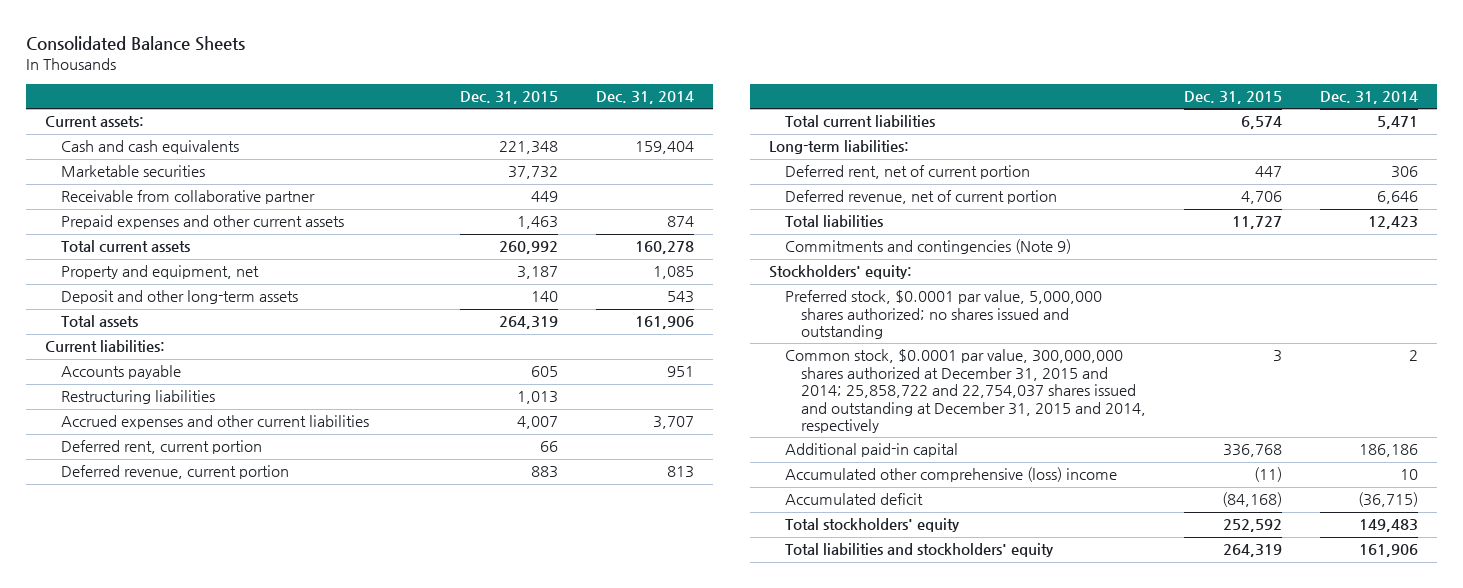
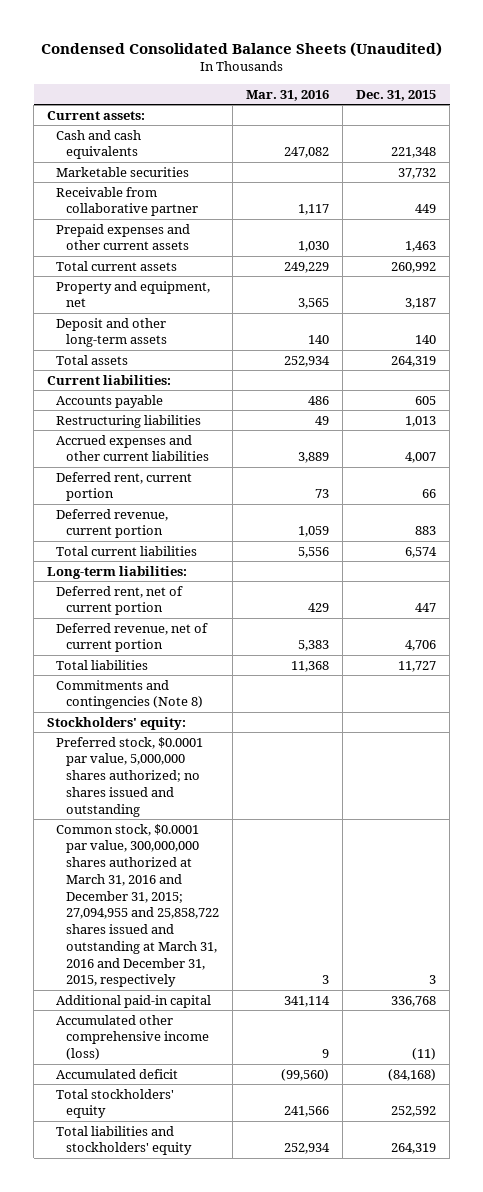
[26,35,246,51] Consolidated Balance Sheets -> [40,41,442,57] Condensed Consolidated Balance Sheets (Unaudited)
[596,90,695,104] Dec. 31, 2014 -> none
none -> [245,89,329,101] Mar. 31, 2016
[785,239,1072,255] Commitments and contingencies (Note 9) -> [56,679,203,710] Commitments and contingencies (Note 8)
[785,349,1147,434] Common stock, $0.0001 par value, 300,000,000 shares authorized at December 31, 2015 and 2014; 25,858,722 and 22,754,037 shares issued and outstanding at December 31, 2015 and 2014, respectively -> [56,823,219,988] Common stock, $0.0001 par value, 300,000,000 shares authorized at March 31, 2016 and December 31, 2015; 27,094,955 and 25,858,722 shares issued and outstanding at March 31, 2016 and December 31, 2015, respectively
[785,467,1118,483] Accumulated other comprehensive (loss) income -> [56,1014,209,1061] Accumulated other comprehensive income (loss)

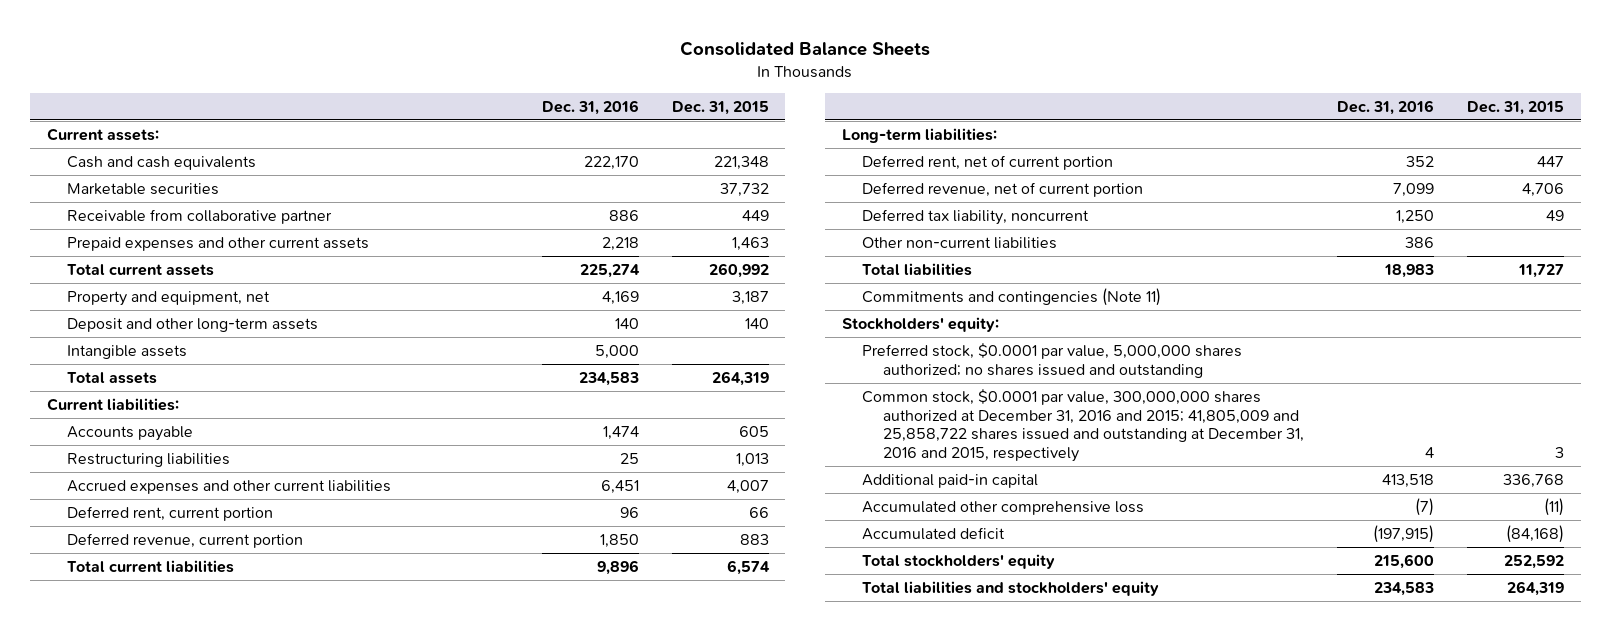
[40,41,442,57] Condensed Consolidated Balance Sheets (Unaudited) -> [680,41,931,57] Consolidated Balance Sheets
[245,89,329,101] Mar. 31, 2016 -> none
none -> [541,99,639,115] Dec. 31, 2016
none -> [67,344,188,359] Intangible assets
none -> [862,208,1090,225] Deferred tax liability, noncurrent
none -> [862,236,1058,249] Other non-current liabilities
[56,679,203,710] Commitments and contingencies (Note 8) -> [862,287,1162,306] Commitments and contingencies (Note 11)
[56,823,219,988] Common stock, $0.0001 par value, 300,000,000 shares authorized at March 31, 2016 and December 31, 2015; 27,094,955 and 25,858,722 shares issued and outstanding at March 31, 2016 and December 31, 2015, respectively -> [862,388,1305,463] Common stock, $0.0001 par value, 300,000,000 shares authorized at December 31, 2016 and 2015; 41,805,009 and 25,858,722 shares issued and outstanding at December 31, 2016 and 2015, respectively
[56,1014,209,1061] Accumulated other comprehensive income (loss) -> [862,500,1145,515] Accumulated other comprehensive loss

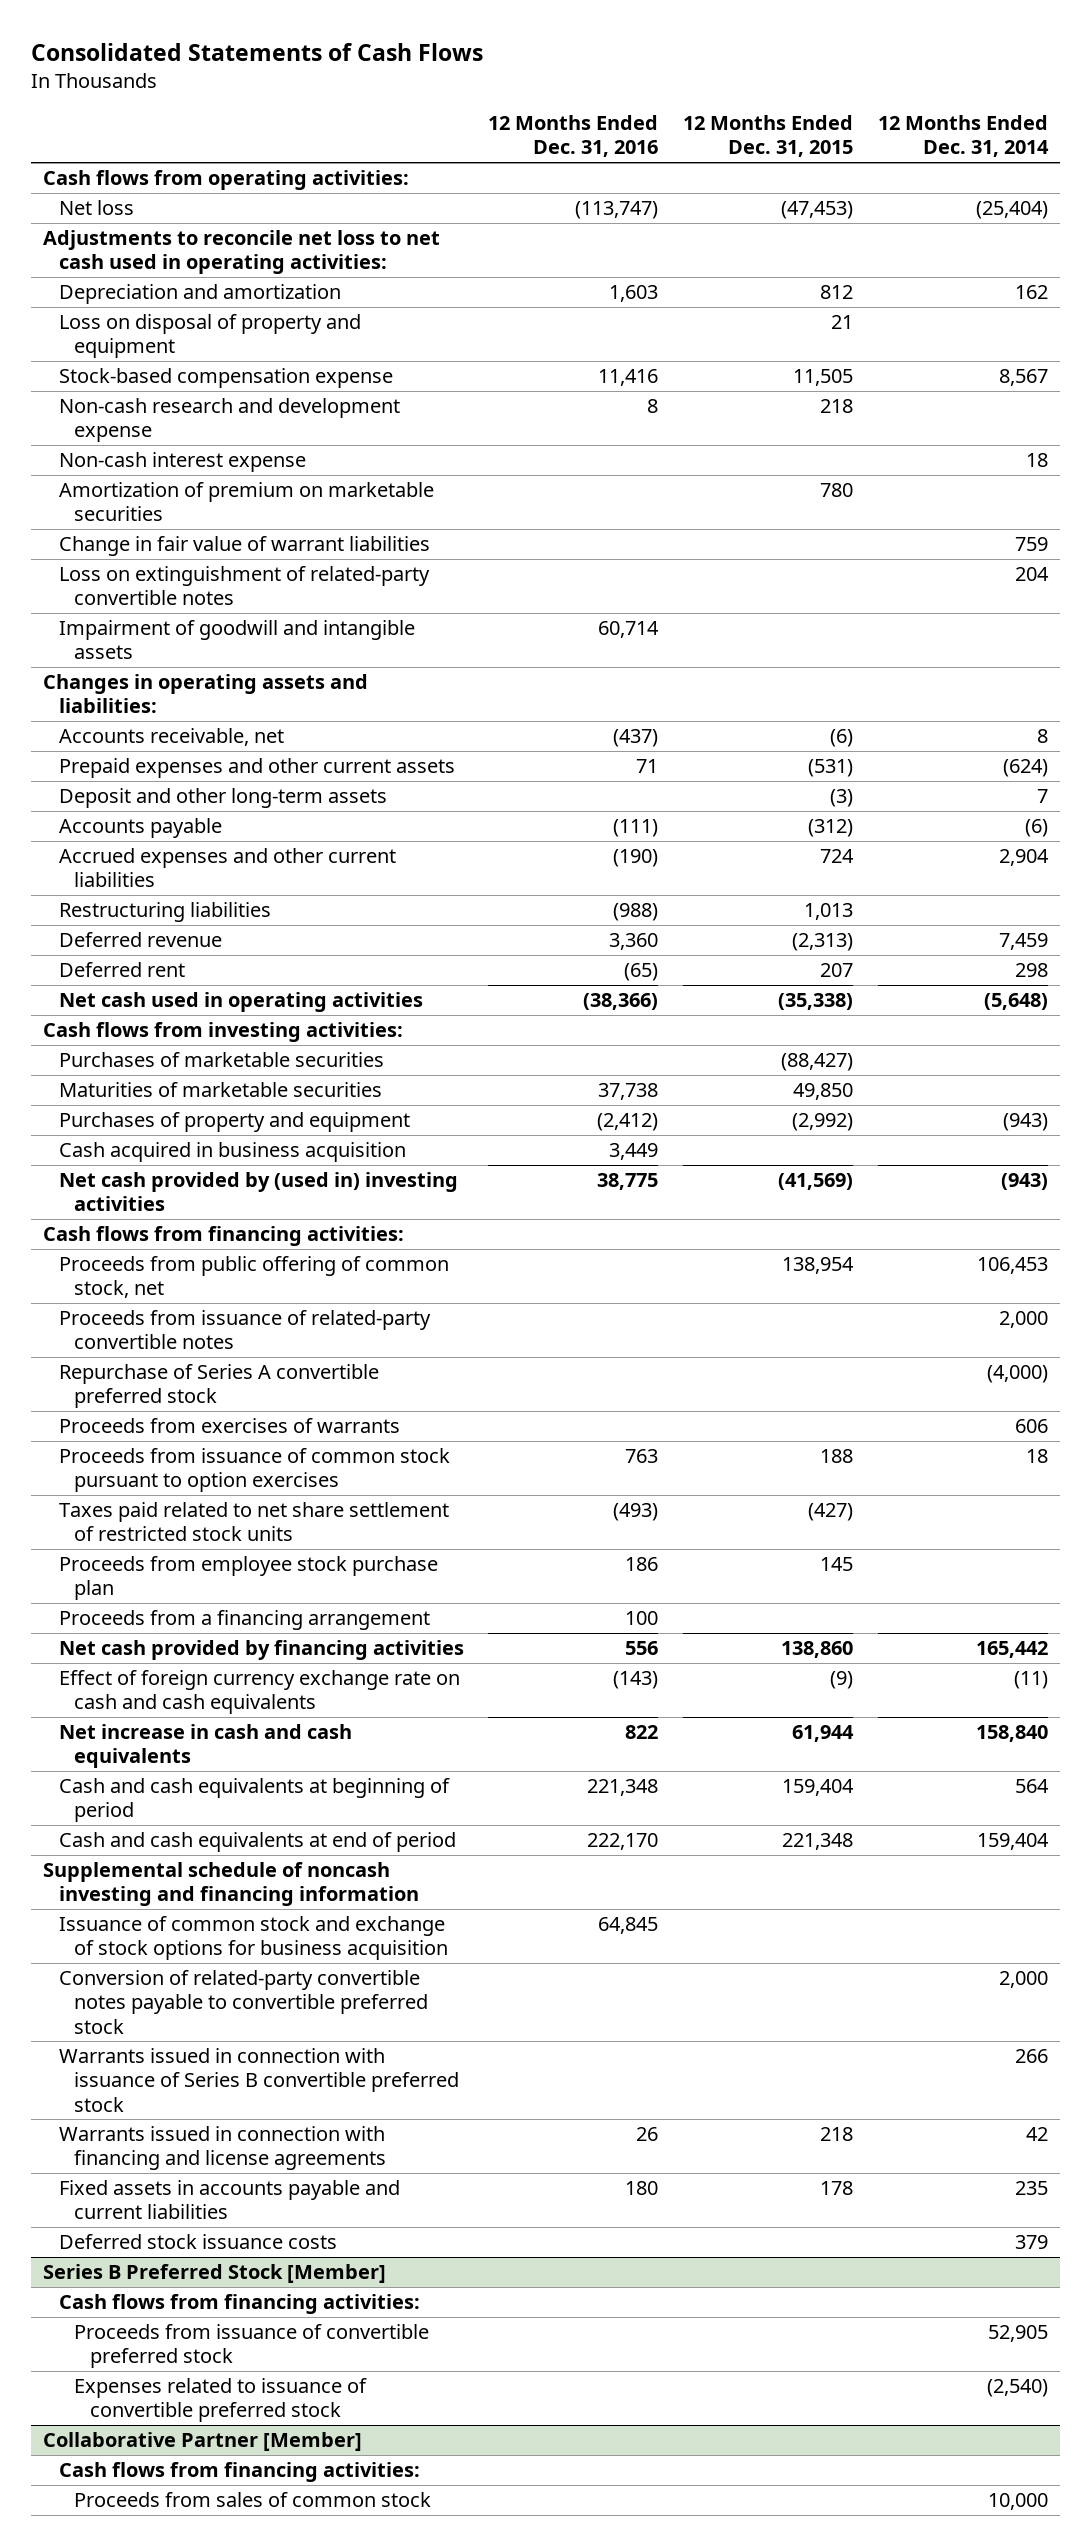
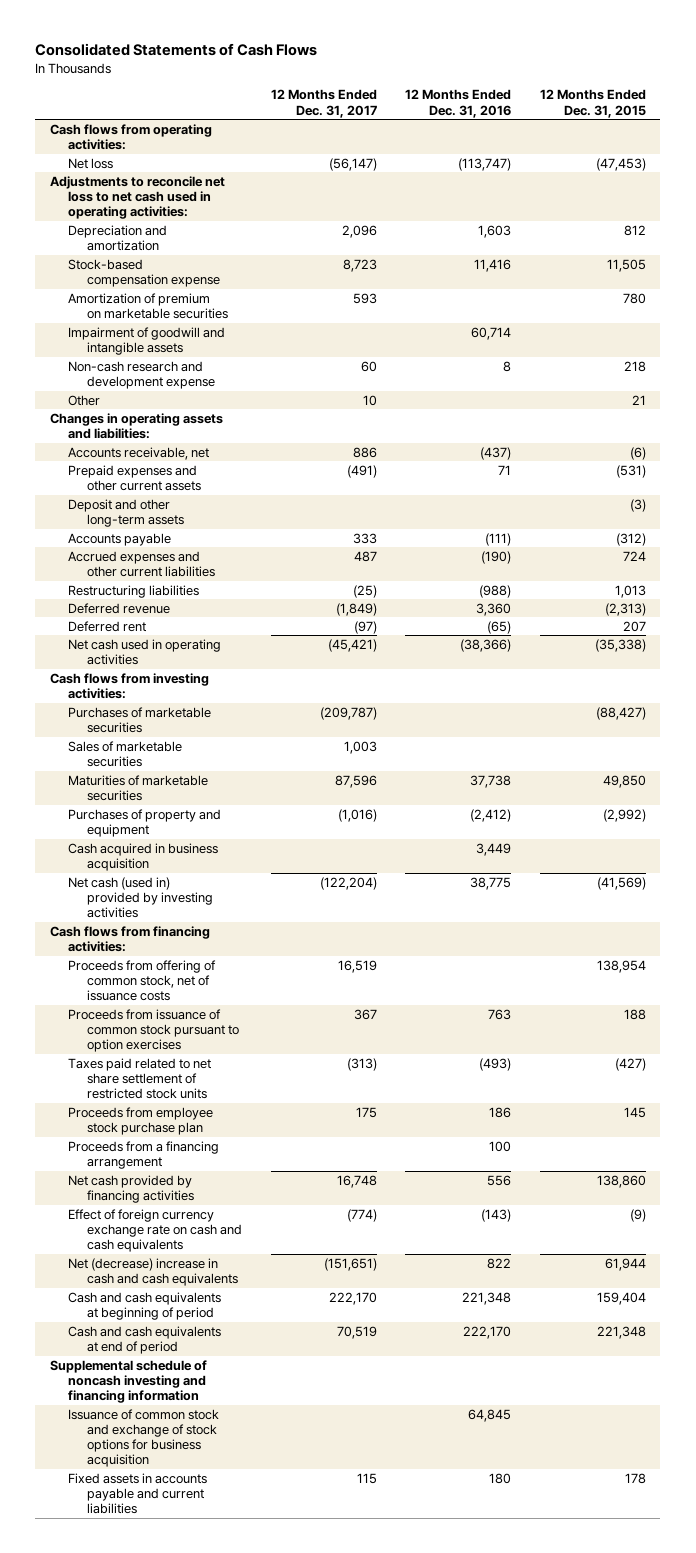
[877,115,1049,158] 12 Months Ended Dec. 31, 2014 -> none
none -> [270,89,377,118] 12 Months Ended Dec. 31, 2017
[58,314,361,359] Loss on disposal of property and equipment -> none
[58,452,306,473] Non-cash interest expense -> none
[58,536,430,557] Change in fair value of warrant liabilities -> none
[58,566,430,606] Loss on extinguishment of related-party convertible notes -> none
[58,398,400,443] Non-cash research and development expense -> [68,360,215,389] Non-cash research and development expense
none -> [68,394,101,406] Other
none -> [68,740,183,767] Sales of marketable securities
[58,1172,458,1212] Net cash provided by (used in) investing activities -> [68,876,213,919] Net cash (used in) provided by investing activities
[58,1310,431,1350] Proceeds from issuance of related-party convertible notes -> none
[58,1364,379,1409] Repurchase of Series A convertible preferred stock -> none
[58,1418,400,1434] Proceeds from exercises of warrants -> none
[58,1256,449,1299] Proceeds from public offering of common stock, net -> [68,959,217,1002] Proceeds from offering of common stock, net of issuance costs
[58,1724,352,1769] Net increase in cash and cash equivalents -> [68,1257,238,1286] Net (decrease) increase in cash and cash equivalents
[58,1970,429,2034] Conversion of related-party convertible notes payable to convertible preferred stock -> none
[58,2048,460,2112] Warrants issued in connection with issuance of Series B convertible preferred stock -> none
[58,2126,387,2171] Warrants issued in connection with financing and license agreements -> none
[58,2234,337,2250] Deferred stock issuance costs -> none
[42,2264,386,2284] Series B Preferred Stock [Member] -> none
[58,2294,420,2315] Cash flows from financing activities: -> none
[74,2324,430,2369] Proceeds from issuance of convertible preferred stock -> none
[74,2378,368,2423] Expenses related to issuance of convertible preferred stock -> none
[42,2432,362,2452] Collaborative Partner [Member] -> none
[58,2462,420,2483] Cash flows from financing activities: -> none
[74,2492,432,2508] Proceeds from sales of common stock -> none

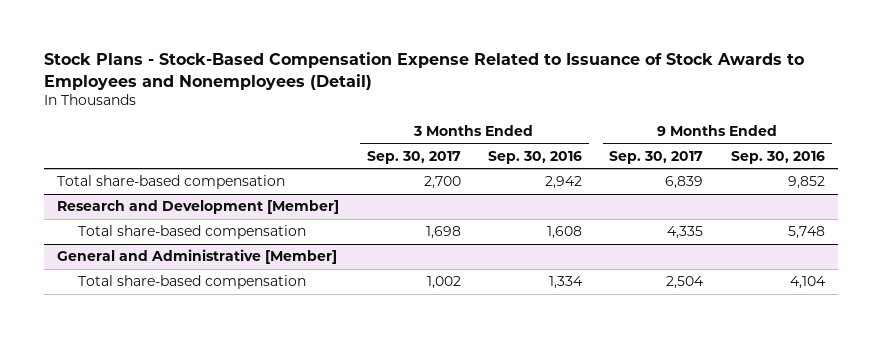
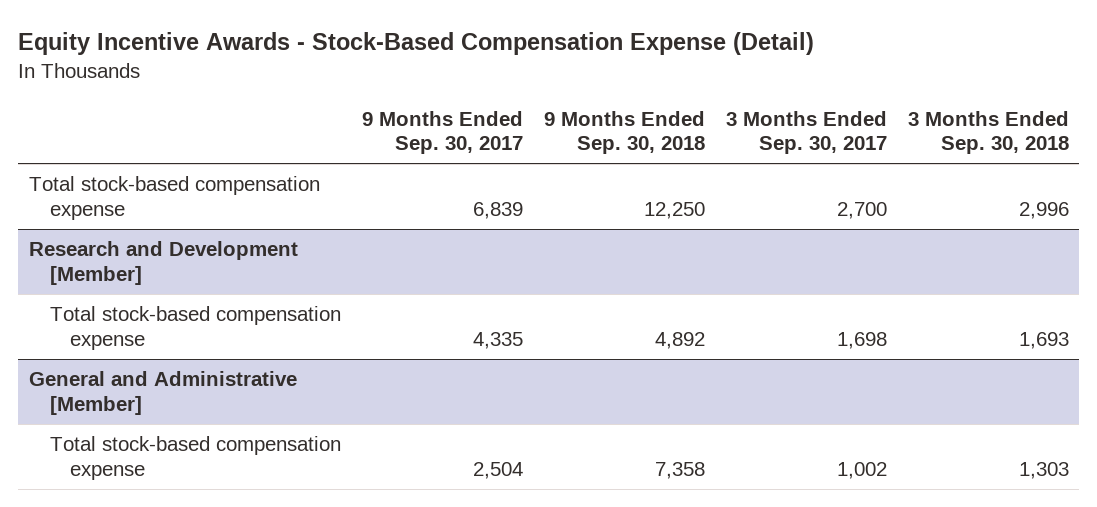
[43,52,804,90] Stock Plans - Stock-Based Compensation Expense Related to Issuance of Stock Awards to Employees and Nonemployees (Detail) -> [18,32,815,56] Equity Incentive Awards - Stock-Based Compensation Expense (Detail)
[488,150,583,164] Sep. 30, 2016 -> none
[730,150,825,164] Sep. 30, 2016 -> none
none -> [543,110,705,155] 9 Months Ended Sep. 30, 2018
none -> [907,110,1069,155] 3 Months Ended Sep. 30, 2018
[57,175,286,190] Total share-based compensation -> [28,176,320,220] Total stock-based compensation expense
[77,225,306,240] Total share-based compensation -> [49,306,341,350] Total stock-based compensation expense
[77,275,306,290] Total share-based compensation -> [49,436,341,480] Total stock-based compensation expense

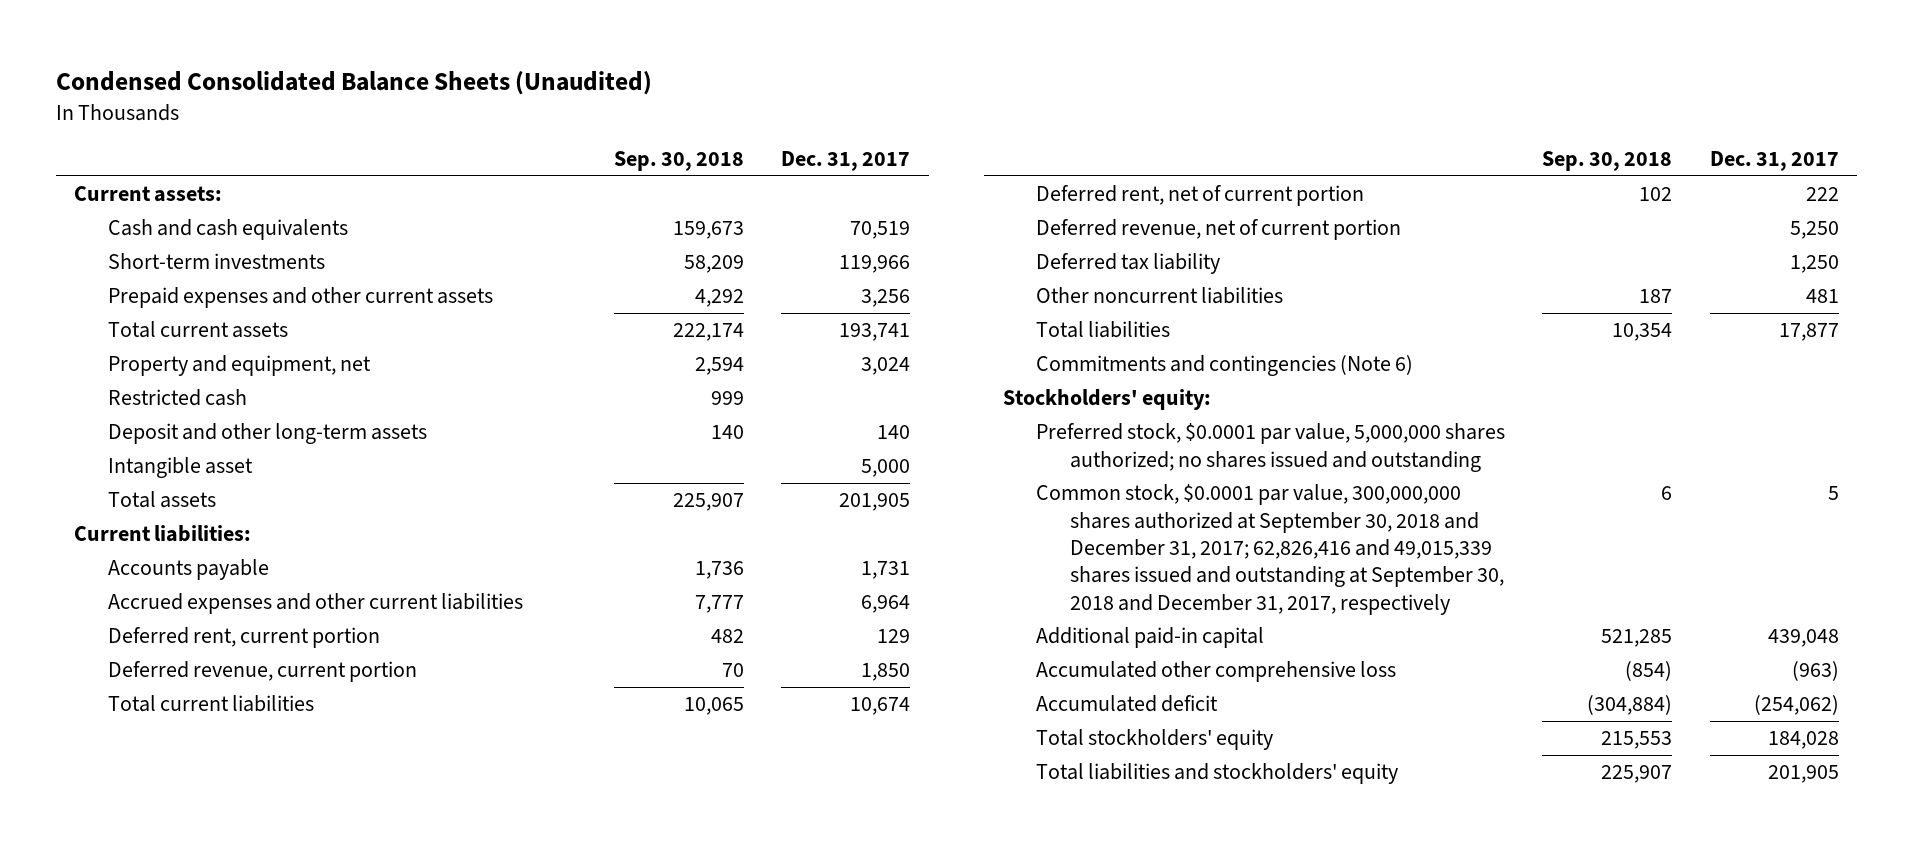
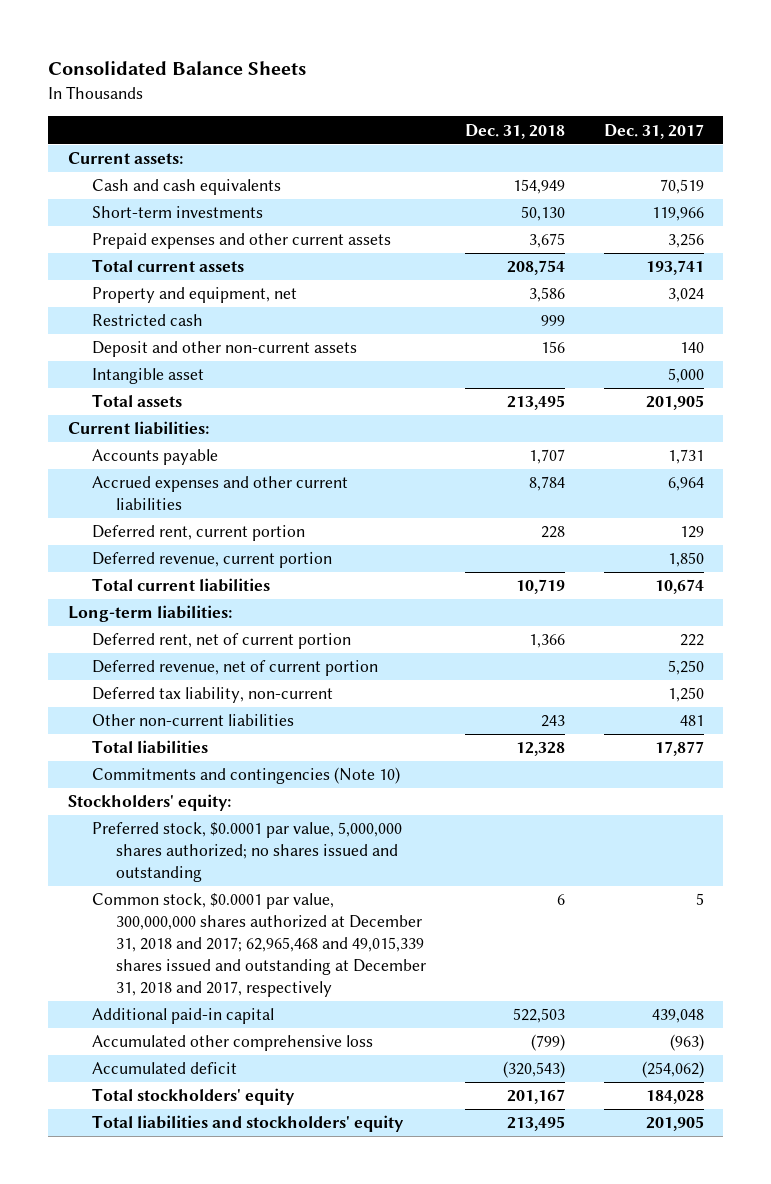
[55,71,652,96] Condensed Consolidated Balance Sheets (Unaudited) -> [48,61,307,76] Consolidated Balance Sheets
[614,151,745,172] Sep. 30, 2018 -> none
none -> [464,123,565,139] Dec. 31, 2018
[108,423,428,445] Deposit and other long-term assets -> [91,341,357,358] Deposit and other non-current assets
none -> [67,605,232,623] Long-term liabilities:
[1036,253,1221,275] Deferred tax liability -> [91,687,333,704] Deferred tax liability, non-current
[1036,287,1284,305] Other noncurrent liabilities -> [91,714,294,727] Other non-current liabilities
[1036,355,1414,377] Commitments and contingencies (Note 6) -> [91,767,400,785] Commitments and contingencies (Note 10)
[1036,484,1505,615] Common stock, $0.0001 par value, 300,000,000 shares authorized at September 30, 2018 and December 31, 2017; 62,826,416 and 49,015,339 shares issued and outstanding at September 30, 2018 and December 31, 2017, respectively -> [91,893,426,998] Common stock, $0.0001 par value, 300,000,000 shares authorized at December 31, 2018 and 2017; 62,965,468 and 49,015,339 shares issued and outstanding at December 31, 2018 and 2017, respectively

